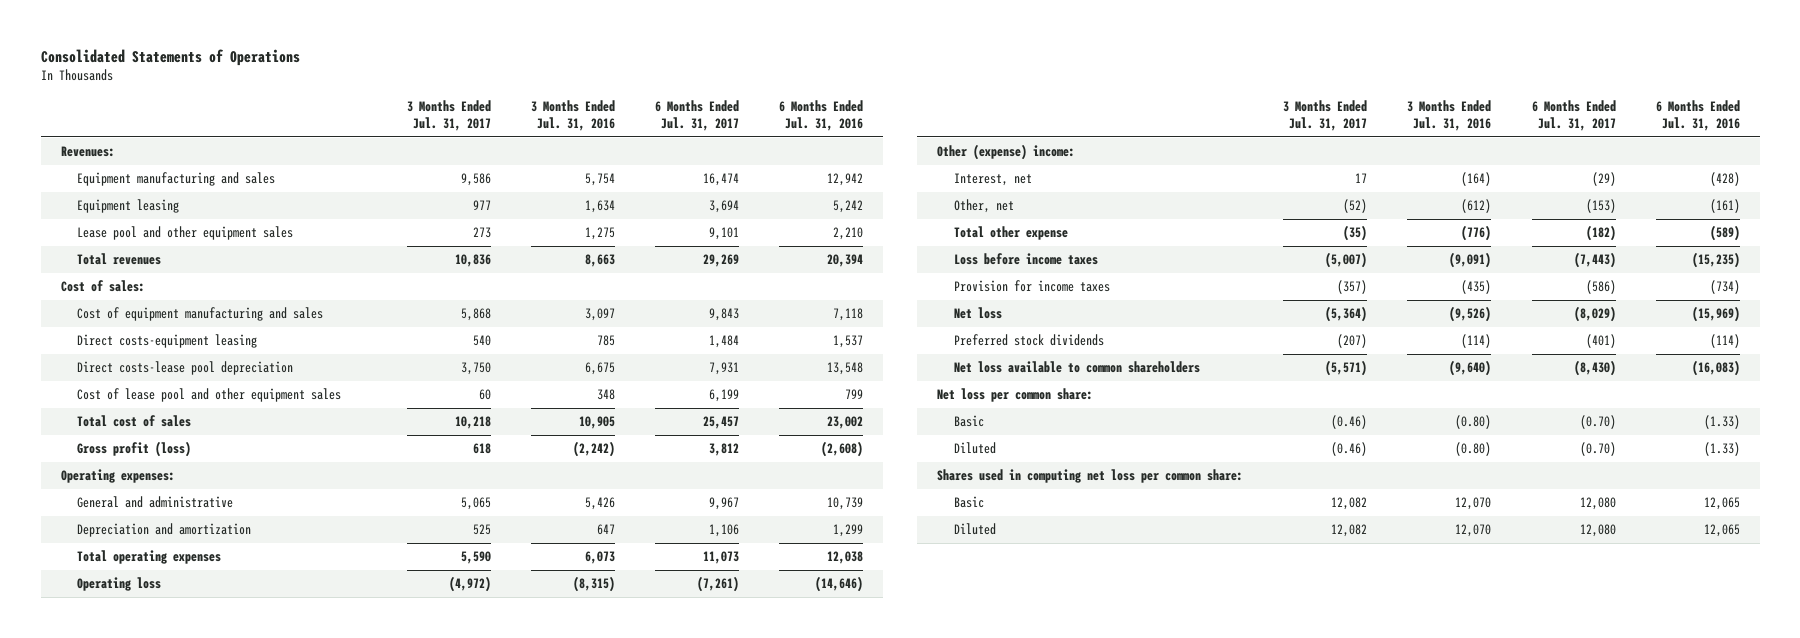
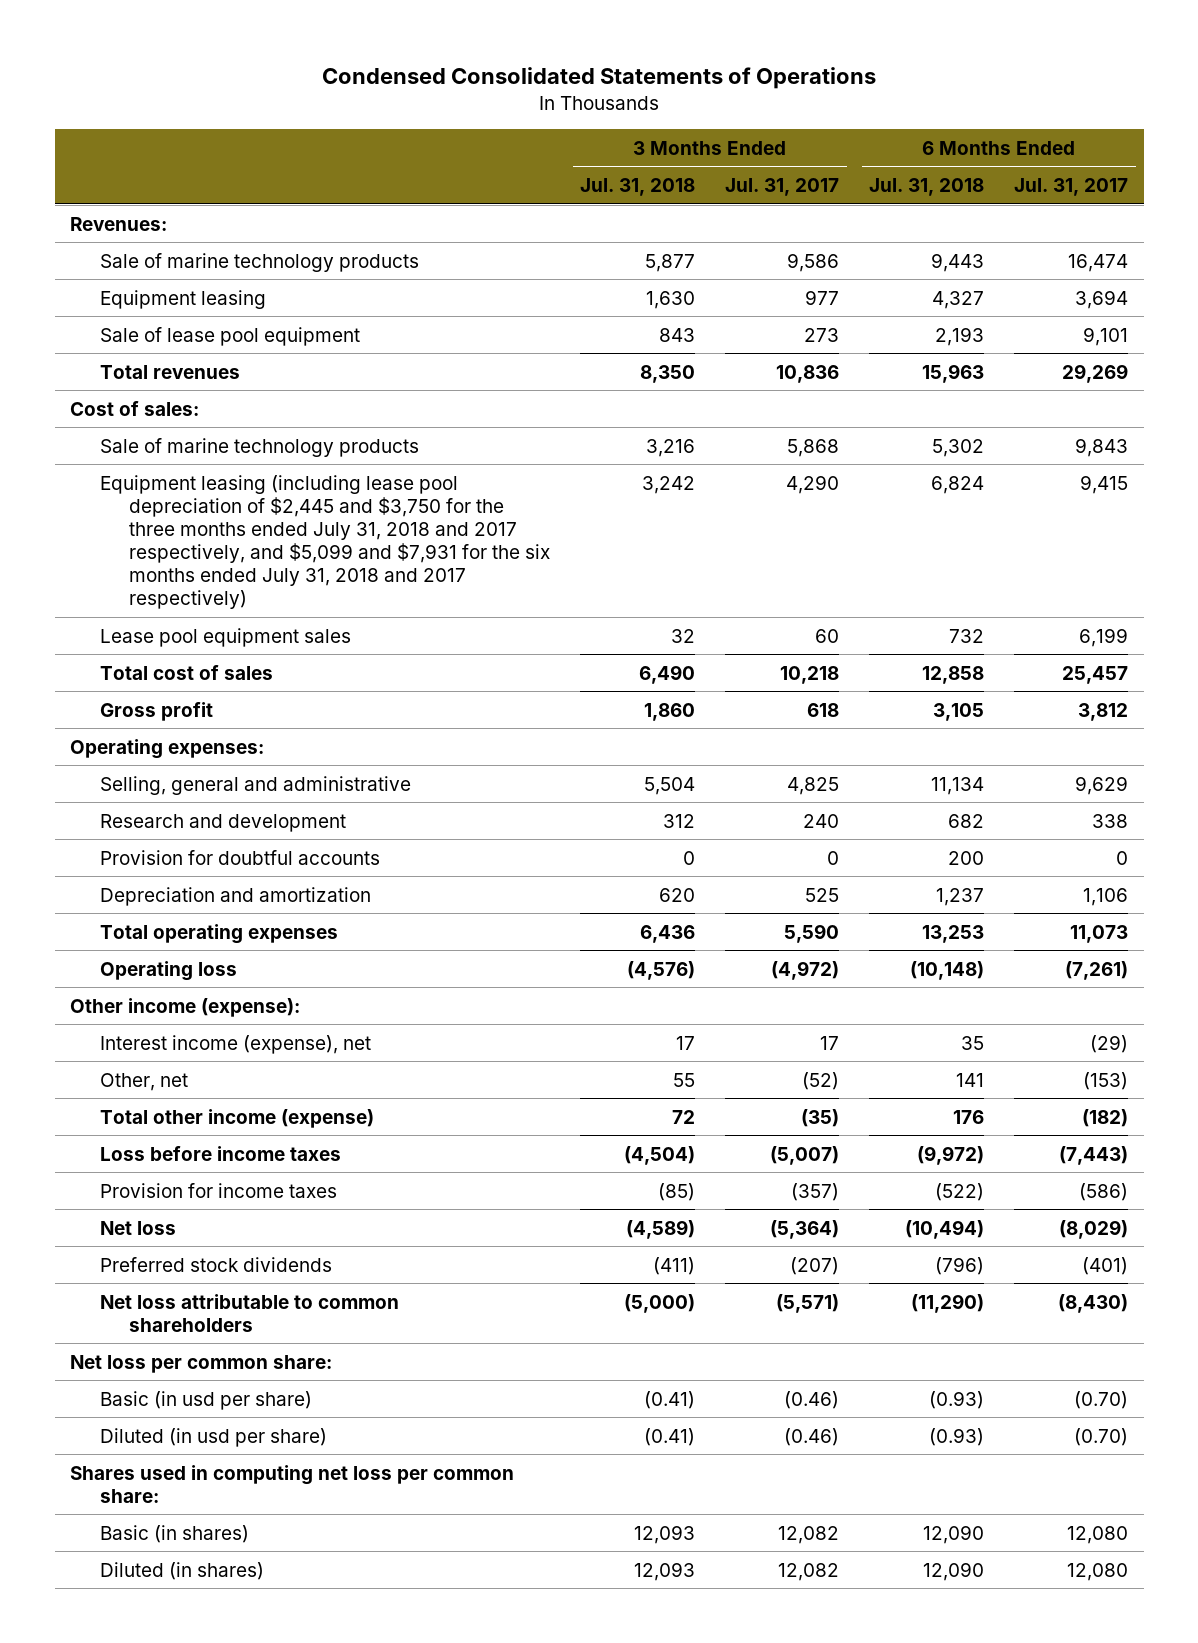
[40,48,300,66] Consolidated Statements of Operations -> [322,67,877,90] Condensed Consolidated Statements of Operations
[530,100,615,132] 3 Months Ended Jul. 31, 2016 -> none
[779,100,864,132] 6 Months Ended Jul. 31, 2016 -> none
none -> [580,177,696,196] Jul. 31, 2018
none -> [869,177,985,196] Jul. 31, 2018
[77,171,276,186] Equipment manufacturing and sales -> [99,252,419,272] Sale of marine technology products
[77,225,294,240] Lease pool and other equipment sales -> [99,326,360,346] Sale of lease pool equipment
[77,333,258,348] Direct costs-equipment leasing -> none
[77,360,294,375] Direct costs-lease pool depreciation -> none
[77,306,324,321] Cost of equipment manufacturing and sales -> [99,437,419,457] Sale of marine technology products
none -> [99,474,551,610] Equipment leasing (including lease pool depreciation of $2,445 and $3,750 for the three months ended July 31, 2018 and 2017 respectively, and $5,099 and $7,931 for the six months ended July 31, 2018 and 2017 respectively)
[77,387,342,402] Cost of lease pool and other equipment sales -> [99,627,351,647] Lease pool equipment sales
[77,440,192,457] Gross profit (loss) -> [99,701,213,721] Gross profit
[77,495,234,508] General and administrative -> [99,775,411,795] Selling, general and administrative
[460,496,491,510] 5,065 -> [787,776,840,795] 4,825
[709,496,740,510] 9,967 -> [1075,775,1129,795] 9,629
none -> [99,813,346,832] Research and development
none -> [99,849,380,865] Provision for doubtful accounts
[937,143,1076,160] Other (expense) income: -> [69,997,300,1017] Other income (expense):
[953,172,1032,186] Interest, net -> [99,1034,371,1054] Interest income (expense), net
[953,225,1068,240] Total other expense -> [99,1108,374,1128] Total other income (expense)
[953,360,1200,373] Net loss available to common shareholders -> [99,1293,399,1332] Net loss attributable to common shareholders
[953,414,984,427] Basic -> [99,1390,312,1410] Basic (in usd per share)
[953,441,996,454] Diluted -> [99,1427,327,1447] Diluted (in usd per share)
[953,495,984,508] Basic -> [99,1524,249,1543] Basic (in shares)
[953,522,996,535] Diluted -> [99,1561,264,1580] Diluted (in shares)

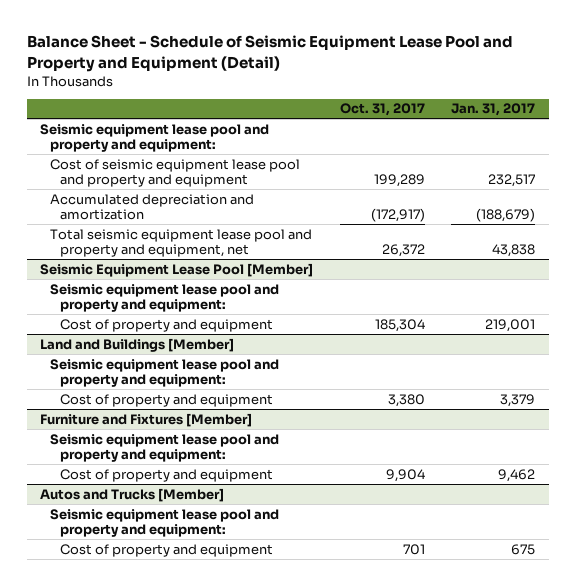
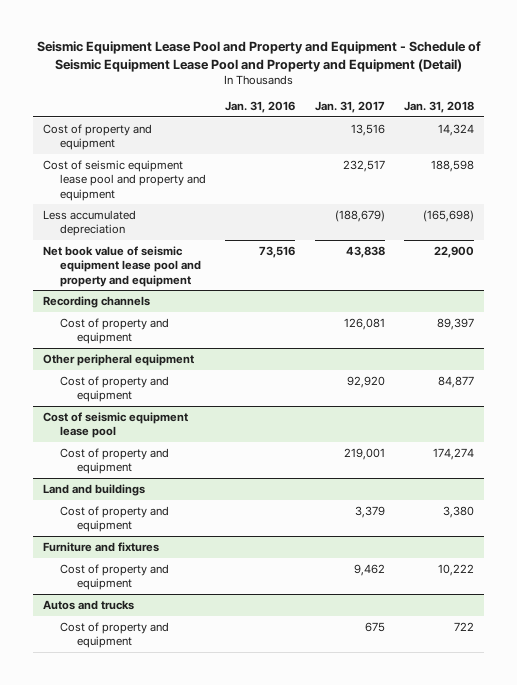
[27,35,514,72] Balance Sheet - Schedule of Seismic Equipment Lease Pool and Property and Equipment (Detail) -> [36,40,481,72] Seismic Equipment Lease Pool and Property and Equipment - Schedule of Seismic Equipment Lease Pool and Property and Equipment (Detail)
[339,103,425,117] Oct. 31, 2017 -> none
none -> [225,101,296,114] Jan. 31, 2016
none -> [404,101,475,114] Jan. 31, 2018
[40,123,270,153] Seismic equipment lease pool and property and equipment: -> none
none -> [43,123,153,151] Cost of property and equipment
[50,283,280,313] Seismic equipment lease pool and property and equipment: -> none
[50,193,255,221] Accumulated depreciation and amortization -> [43,209,137,237] Less accumulated depreciation
[50,228,313,258] Total seismic equipment lease pool and property and equipment, net -> [43,245,201,287] Net book value of seismic equipment lease pool and property and equipment
none -> [43,295,151,308] Recording channels
none -> [59,317,169,345] Cost of property and equipment
none -> [43,353,195,366] Other peripheral equipment
none -> [59,375,169,403] Cost of property and equipment
[40,262,314,277] Seismic Equipment Lease Pool [Member] -> [43,411,189,439] Cost of seismic equipment lease pool
[50,358,280,388] Seismic equipment lease pool and property and equipment: -> none
[40,337,235,352] Land and Buildings [Member] -> [43,483,146,496] Land and buildings
[50,433,280,463] Seismic equipment lease pool and property and equipment: -> none
[40,412,253,427] Furniture and Fixtures [Member] -> [43,541,160,552] Furniture and fixtures
[50,508,280,538] Seismic equipment lease pool and property and equipment: -> none
[40,487,225,502] Autos and Trucks [Member] -> [43,599,135,610] Autos and trucks

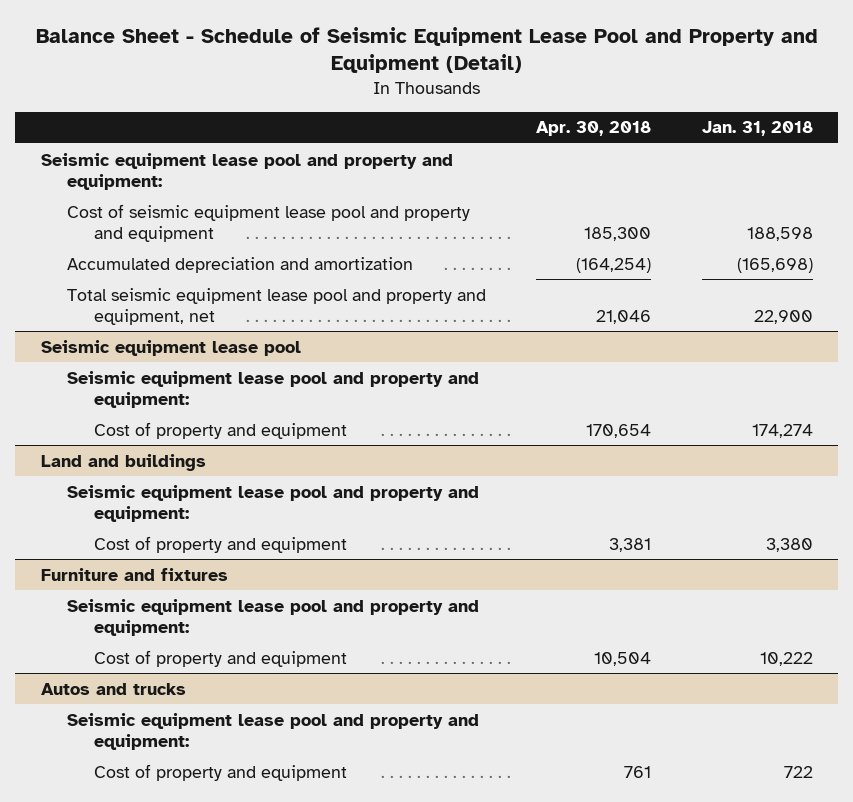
[36,40,481,72] Seismic Equipment Lease Pool and Property and Equipment - Schedule of Seismic Equipment Lease Pool and Property and Equipment (Detail) -> [35,26,818,74] Balance Sheet - Schedule of Seismic Equipment Lease Pool and Property and Equipment (Detail)
[225,101,296,114] Jan. 31, 2016 -> none
[314,101,385,114] Jan. 31, 2017 -> none
none -> [536,121,652,137] Apr. 30, 2018
[43,123,153,151] Cost of property and equipment -> none
none -> [40,152,453,190] Seismic equipment lease pool and property and equipment:
[43,295,151,308] Recording channels -> none
[59,317,169,345] Cost of property and equipment -> none
[43,353,195,366] Other peripheral equipment -> none
[59,375,169,403] Cost of property and equipment -> none
[43,209,137,237] Less accumulated depreciation -> [67,256,414,273] Accumulated depreciation and amortization
[43,245,201,287] Net book value of seismic equipment lease pool and property and equipment -> [67,287,487,325] Total seismic equipment lease pool and property and equipment, net
[43,411,189,439] Cost of seismic equipment lease pool -> [40,339,301,356] Seismic equipment lease pool
none -> [67,370,480,408] Seismic equipment lease pool and property and equipment:
none -> [67,484,480,522] Seismic equipment lease pool and property and equipment:
none -> [67,598,480,636] Seismic equipment lease pool and property and equipment:
none -> [67,712,480,750] Seismic equipment lease pool and property and equipment:

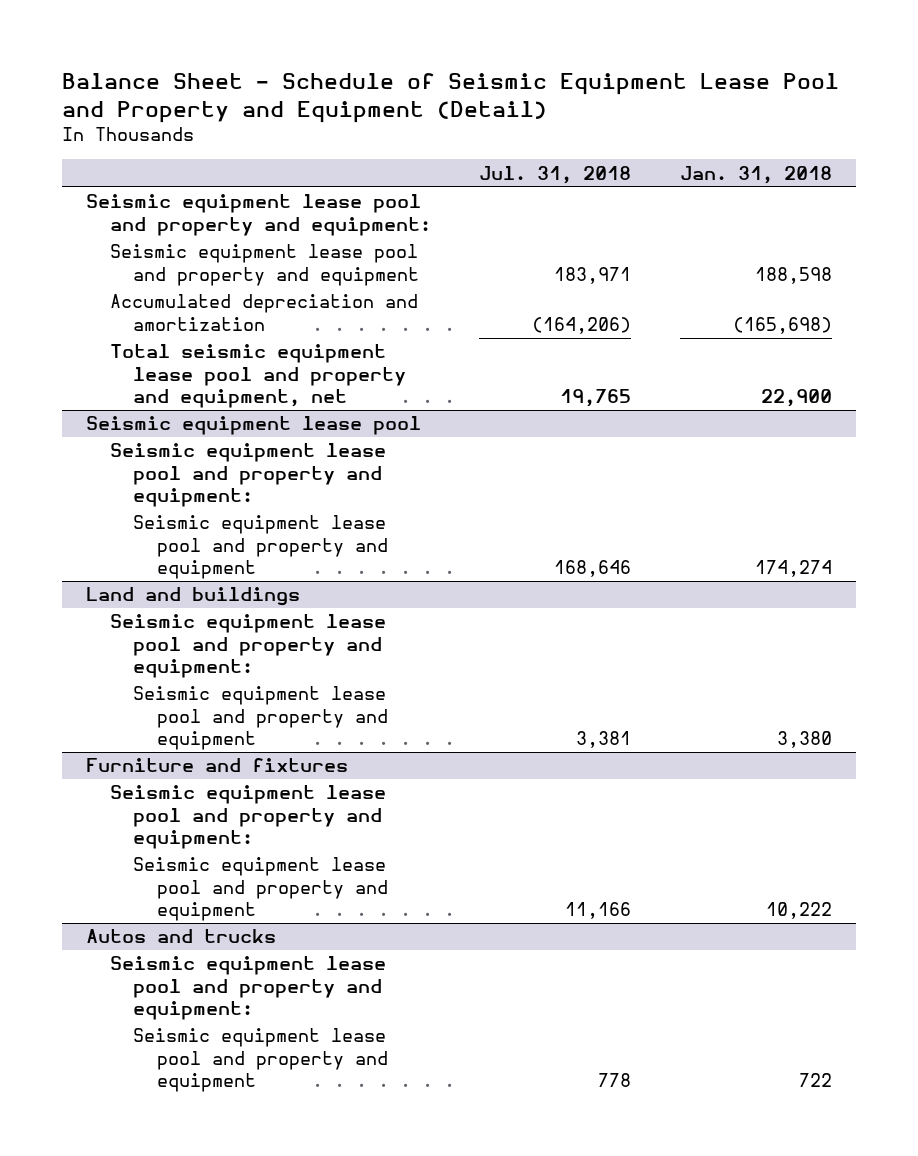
[536,121,652,137] Apr. 30, 2018 -> none
none -> [479,165,632,184] Jul. 31, 2018
[67,203,471,242] Cost of seismic equipment lease pool and property and equipment -> [109,244,420,286] Seismic equipment lease pool and property and equipment
[93,421,347,439] Cost of property and equipment -> [133,515,388,579] Seismic equipment lease pool and property and equipment
[93,535,347,553] Cost of property and equipment -> [133,686,388,750] Seismic equipment lease pool and property and equipment
[93,649,347,667] Cost of property and equipment -> [133,857,388,921] Seismic equipment lease pool and property and equipment
[93,763,347,781] Cost of property and equipment -> [133,1028,388,1092] Seismic equipment lease pool and property and equipment

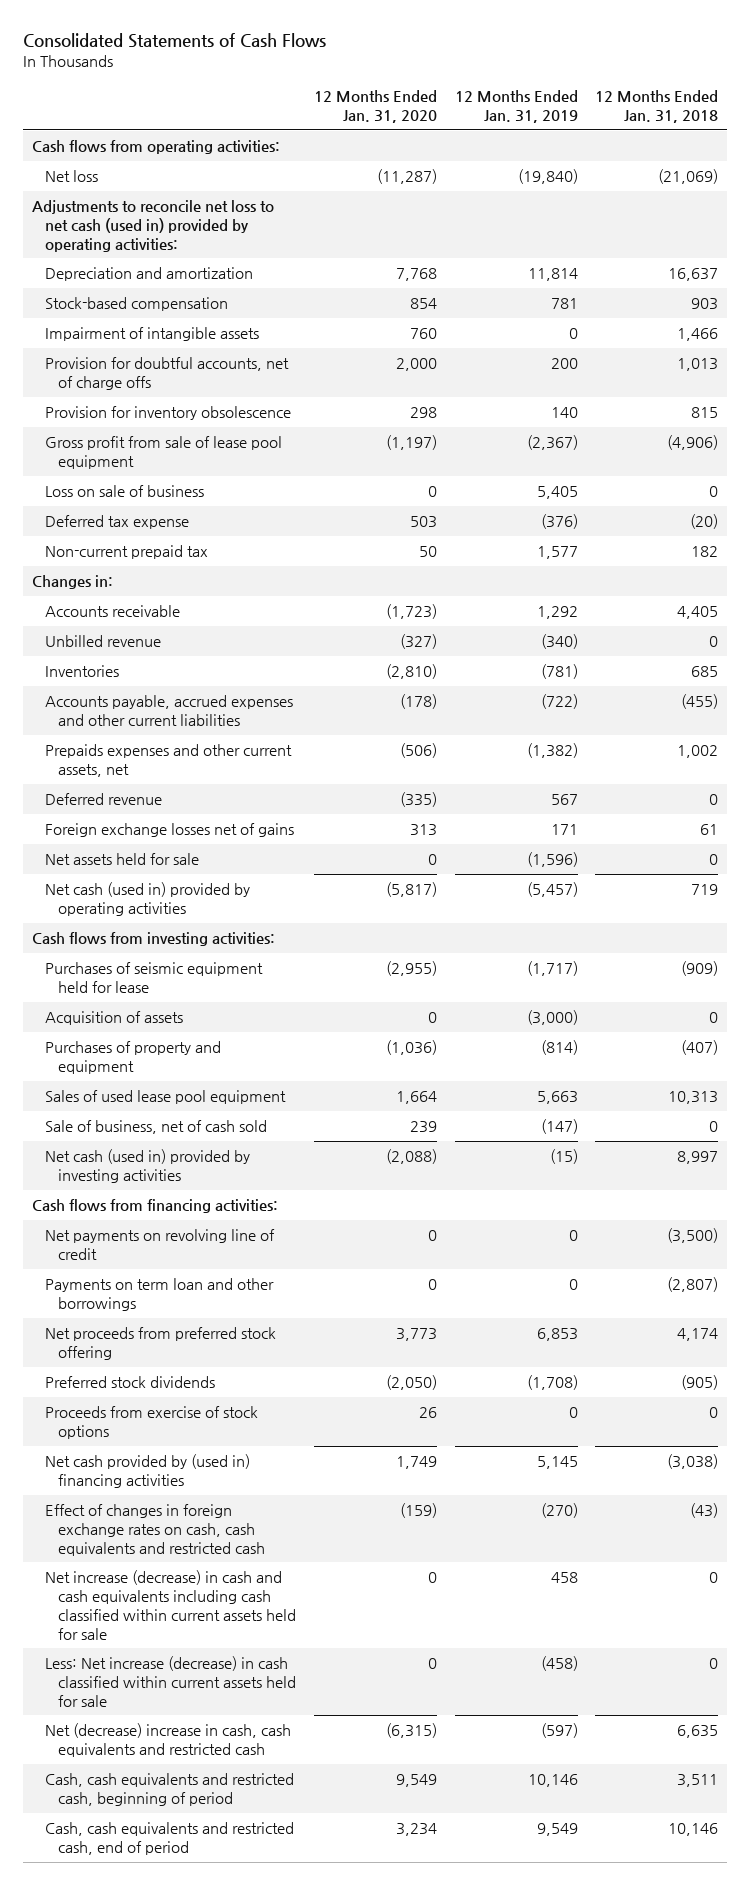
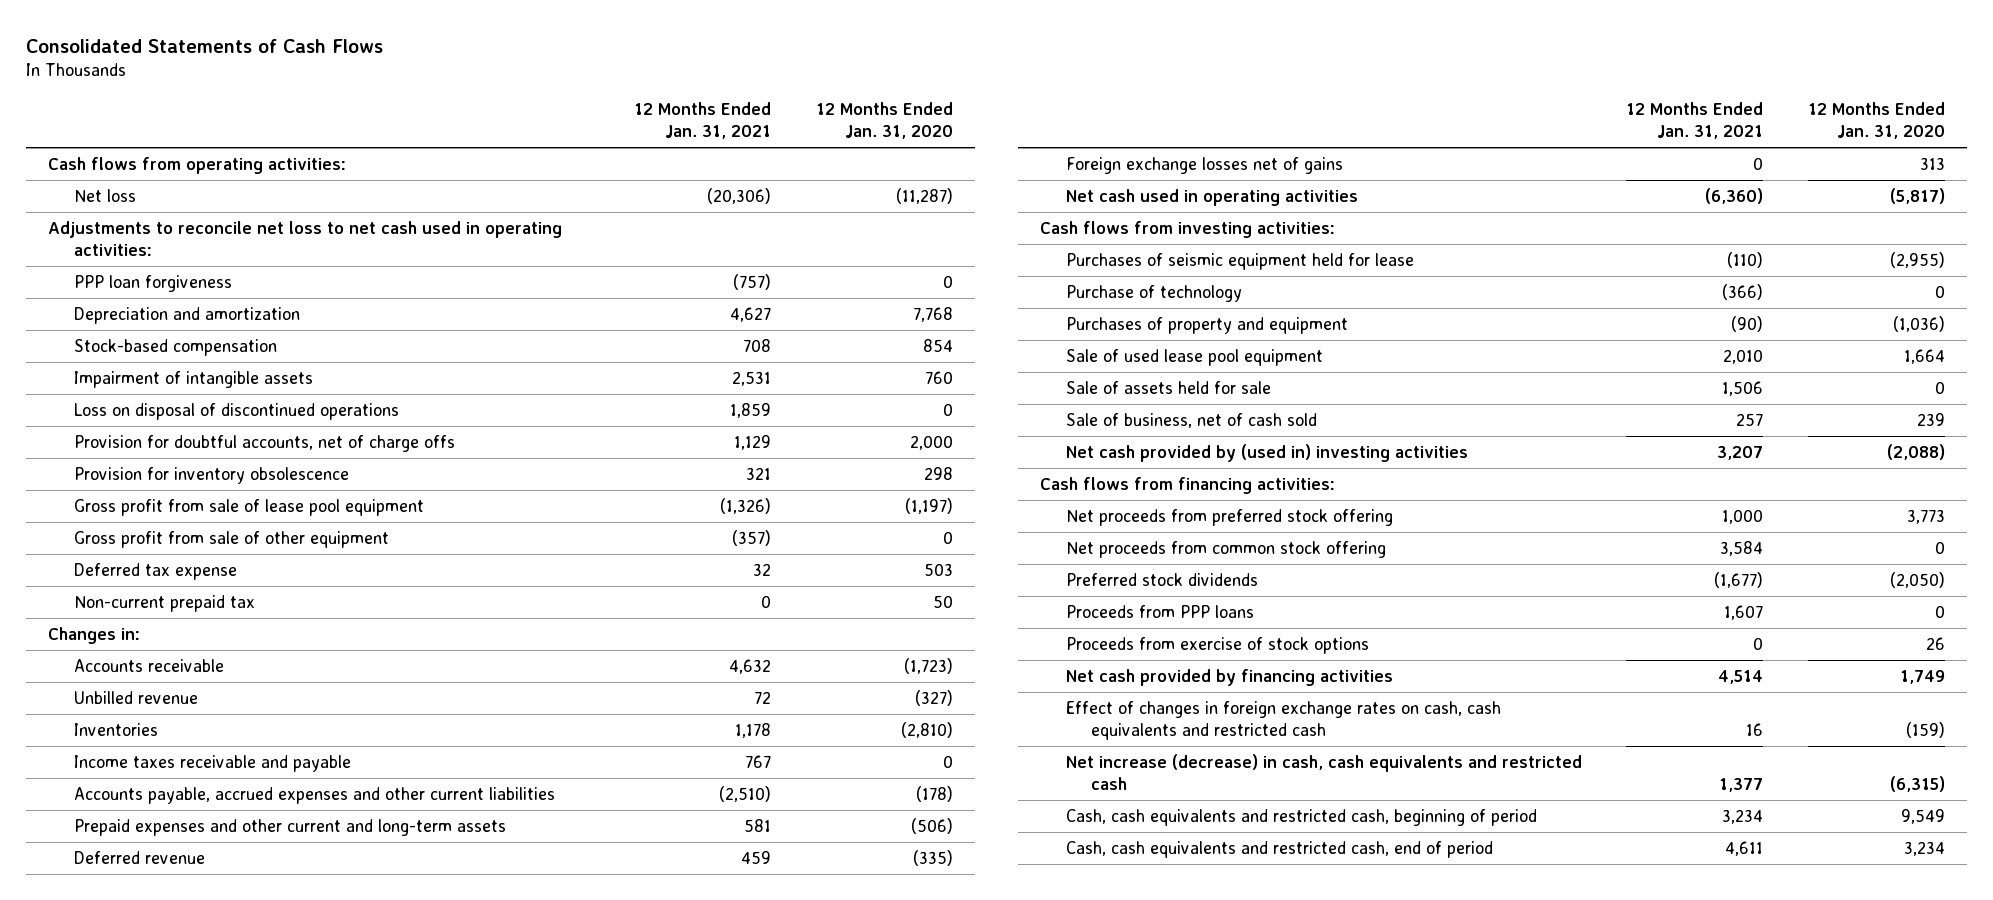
[454,90,578,123] 12 Months Ended Jan. 31, 2019 -> none
[595,90,719,123] 12 Months Ended Jan. 31, 2018 -> none
none -> [634,102,772,140] 12 Months Ended Jan. 31, 2021
[31,200,274,252] Adjustments to reconcile net loss to net cash (used in) provided by operating activities: -> [48,220,563,256] Adjustments to reconcile net loss to net cash used in operating activities:
none -> [73,274,232,292] PPP loan forgiveness
none -> [73,402,399,420] Loss on disposal of discontinued operations
[45,485,205,498] Loss on sale of business -> none
none -> [73,530,389,548] Gross profit from sale of other equipment
none -> [73,754,351,772] Income taxes receivable and payable
[45,744,293,777] Prepaids expenses and other current assets, net -> [73,818,506,836] Prepaid expenses and other current and long-term assets
[45,853,200,866] Net assets held for sale -> none
[45,882,251,916] Net cash (used in) provided by operating activities -> [1065,188,1358,206] Net cash used in operating activities
[45,1011,184,1026] Acquisition of assets -> none
none -> [1065,284,1242,302] Purchase of technology
[45,1090,287,1105] Sales of used lease pool equipment -> [1065,348,1323,366] Sale of used lease pool equipment
none -> [1065,380,1271,394] Sale of assets held for sale
[45,1149,251,1183] Net cash (used in) provided by investing activities -> [1065,443,1468,462] Net cash provided by (used in) investing activities
[45,1229,276,1260] Net payments on revolving line of credit -> none
[45,1278,275,1311] Payments on term loan and other borrowings -> none
none -> [1065,540,1386,558] Net proceeds from common stock offering
none -> [1065,604,1254,618] Proceeds from PPP loans
[45,1454,251,1488] Net cash provided by (used in) financing activities -> [1065,668,1393,686] Net cash provided by financing activities
[45,1570,297,1640] Net increase (decrease) in cash and cash equivalents including cash classified within current assets held for sale -> none
[45,1656,297,1707] Less: Net increase (decrease) in cash classified within current assets held for sale -> none
[45,1723,292,1757] Net (decrease) increase in cash, cash equivalents and restricted cash -> [1065,753,1582,790] Net increase (decrease) in cash, cash equivalents and restricted cash

